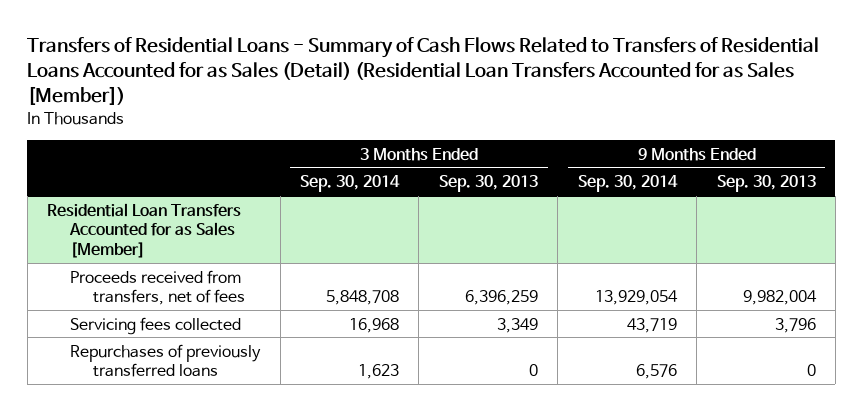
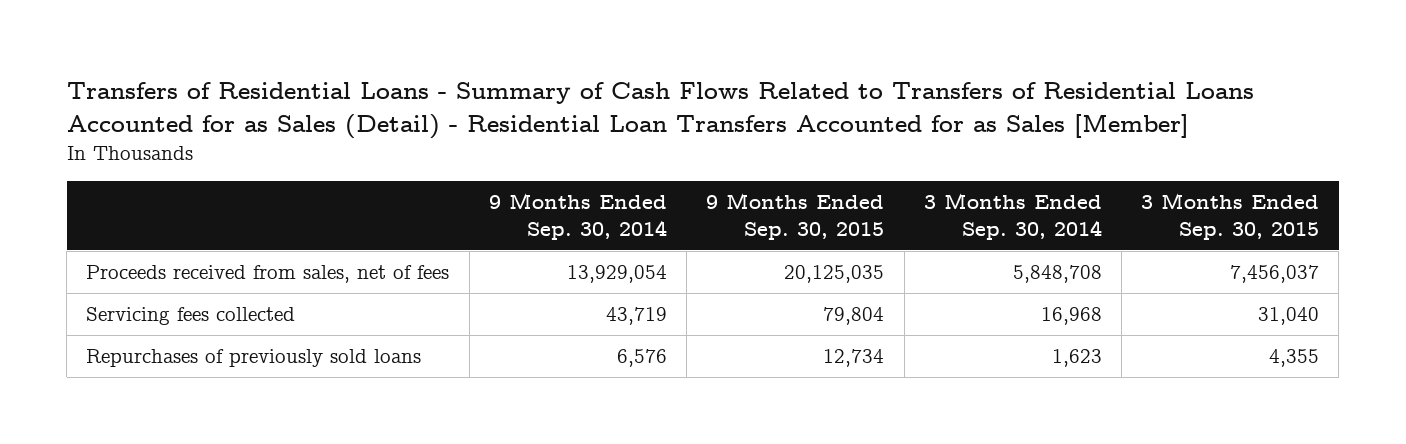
[27,37,820,106] Transfers of Residential Loans - Summary of Cash Flows Related to Transfers of Residential Loans Accounted for as Sales (Detail) (Residential Loan Transfers Accounted for as Sales [Member]) -> [66,82,1254,139] Transfers of Residential Loans - Summary of Cash Flows Related to Transfers of Residential Loans Accounted for as Sales (Detail) - Residential Loan Transfers Accounted for as Sales [Member]
[438,175,538,193] Sep. 30, 2013 -> none
[716,175,816,193] Sep. 30, 2013 -> none
none -> [706,193,885,241] 9 Months Ended Sep. 30, 2015
none -> [1141,193,1320,241] 3 Months Ended Sep. 30, 2015
[47,202,242,259] Residential Loan Transfers Accounted for as Sales [Member] -> none
[70,269,246,306] Proceeds received from transfers, net of fees -> [86,265,450,284] Proceeds received from sales, net of fees
[70,343,262,378] Repurchases of previously transferred loans -> [86,349,422,368] Repurchases of previously sold loans

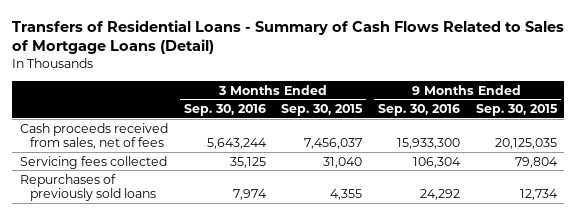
[66,82,1254,139] Transfers of Residential Loans - Summary of Cash Flows Related to Transfers of Residential Loans Accounted for as Sales (Detail) - Residential Loan Transfers Accounted for as Sales [Member] -> [12,19,565,55] Transfers of Residential Loans - Summary of Cash Flows Related to Sales of Mortgage Loans (Detail)
[488,193,667,241] 9 Months Ended Sep. 30, 2014 -> none
[923,193,1102,241] 3 Months Ended Sep. 30, 2014 -> none
none -> [183,104,266,117] Sep. 30, 2016
none -> [378,104,461,117] Sep. 30, 2016
[86,265,450,284] Proceeds received from sales, net of fees -> [20,122,169,150] Cash proceeds received from sales, net of fees

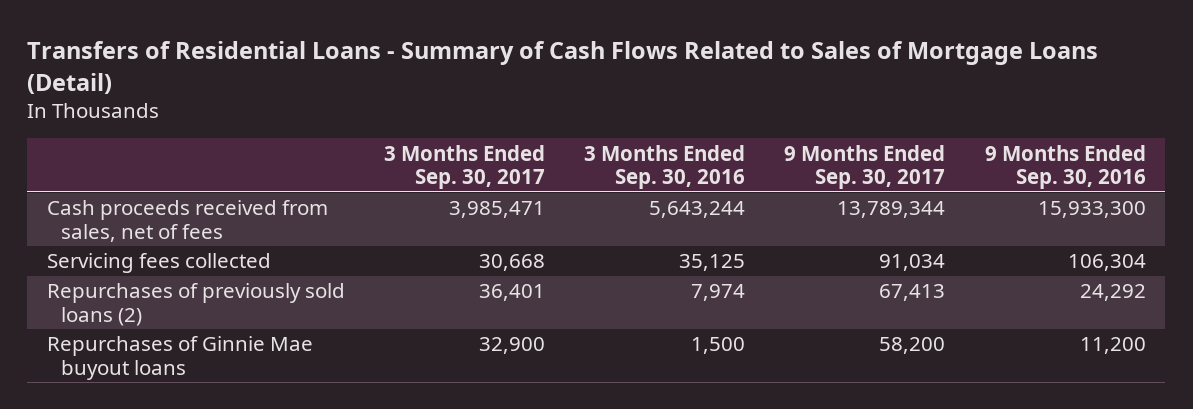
[281,104,364,117] Sep. 30, 2015 -> none
[475,104,558,117] Sep. 30, 2015 -> none
none -> [384,144,546,190] 3 Months Ended Sep. 30, 2017
none -> [784,144,946,190] 9 Months Ended Sep. 30, 2017
[20,173,156,202] Repurchases of previously sold loans -> [46,283,345,326] Repurchases of previously sold loans (2)
none -> [46,336,313,380] Repurchases of Ginnie Mae buyout loans

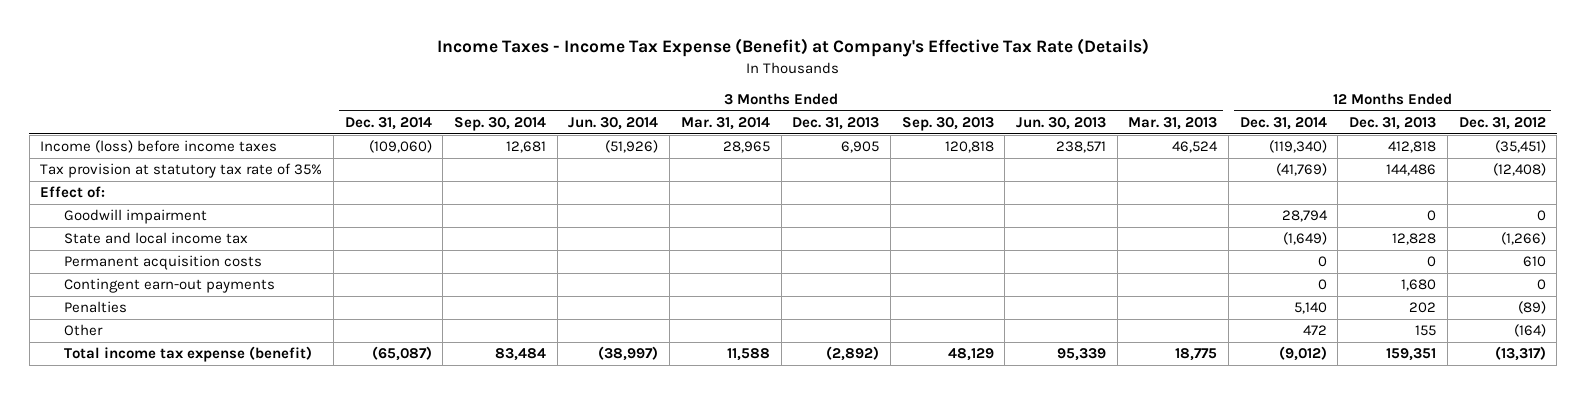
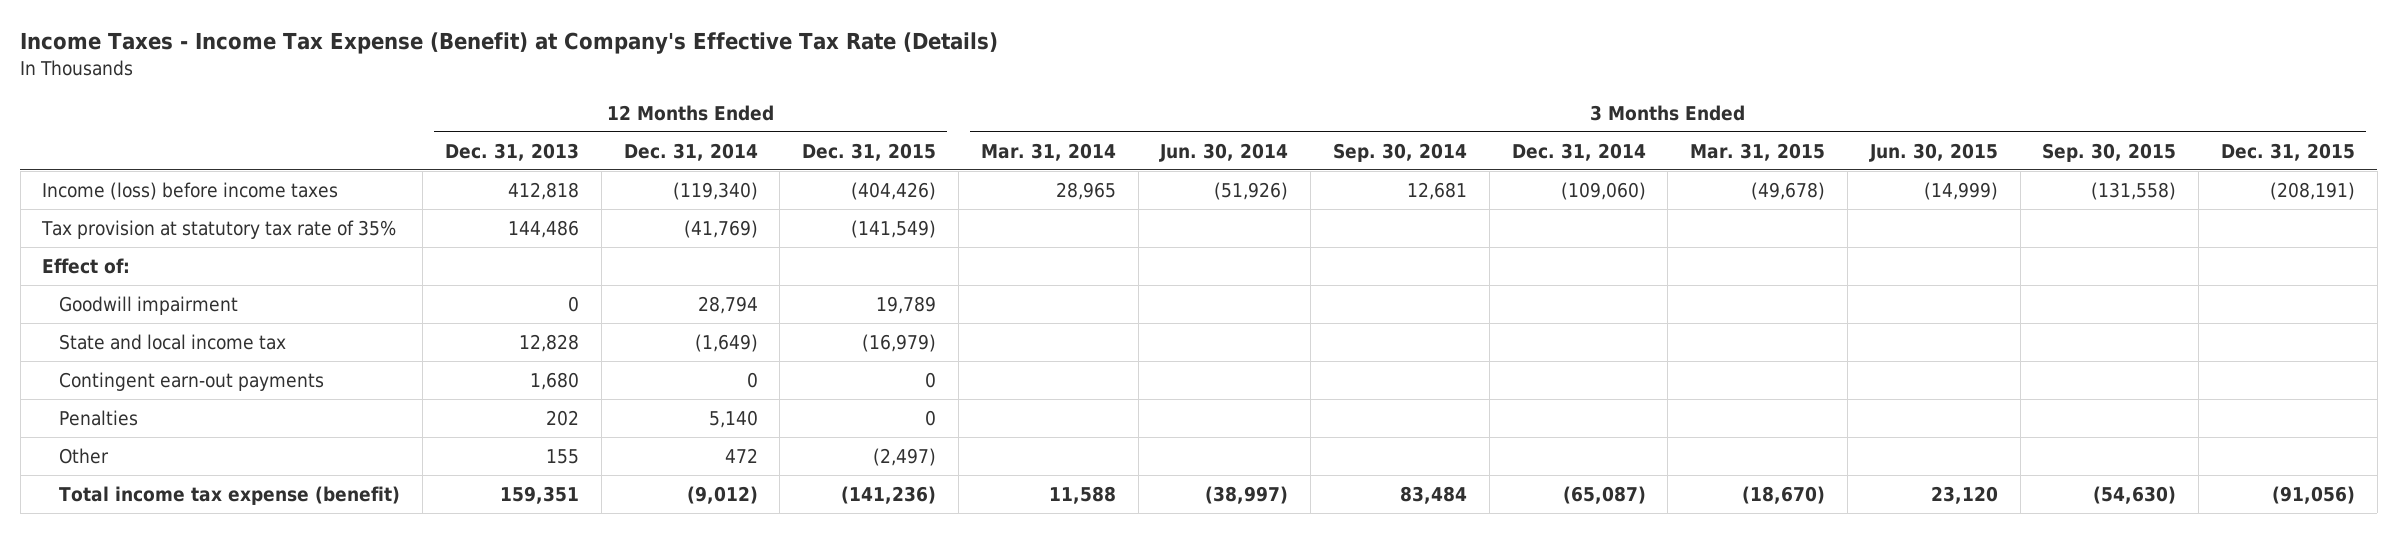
[792,116,880,130] Dec. 31, 2013 -> none
[901,116,994,131] Sep. 30, 2013 -> none
[1016,116,1107,130] Jun. 30, 2013 -> none
[1128,116,1218,130] Mar. 31, 2013 -> none
[1458,116,1546,130] Dec. 31, 2012 -> none
none -> [802,142,937,161] Dec. 31, 2015
none -> [1690,142,1826,161] Mar. 31, 2015
none -> [1868,142,1998,162] Jun. 30, 2015
none -> [2042,142,2177,162] Sep. 30, 2015
none -> [2220,142,2355,161] Dec. 31, 2015
[64,255,263,271] Permanent acquisition costs -> none

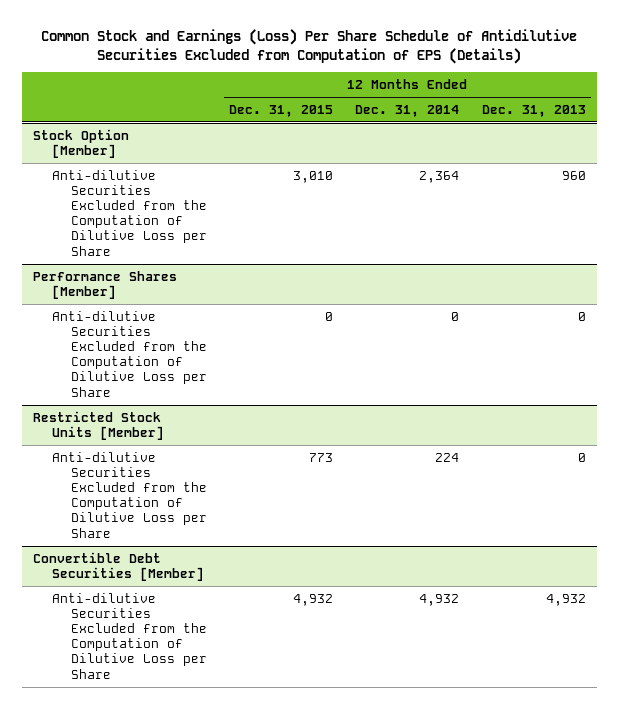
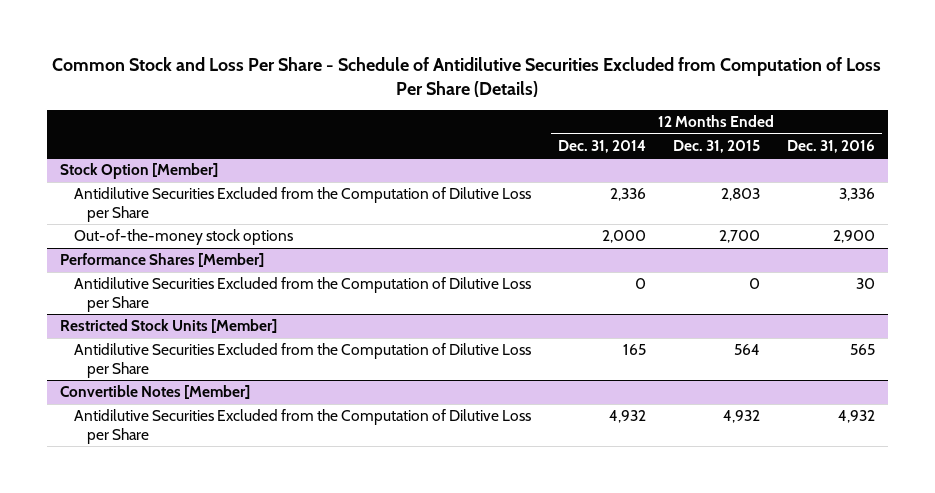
[41,29,578,65] Common Stock and Earnings (Loss) Per Share Schedule of Antidilutive Securities Excluded from Computation of EPS (Details) -> [52,56,882,97] Common Stock and Loss Per Share - Schedule of Antidilutive Securities Excluded from Computation of Loss Per Share (Details)
[481,104,586,117] Dec. 31, 2013 -> none
none -> [786,139,875,153] Dec. 31, 2016
[51,169,207,256] Anti-dilutive Securities Excluded from the Computation of Dilutive Loss per Share -> [73,187,531,222] Antidilutive Securities Excluded from the Computation of Dilutive Loss per Share
[293,170,334,183] 3,010 -> [720,188,760,202] 2,803
[419,170,460,183] 2,364 -> [609,188,646,202] 2,336
none -> [73,229,293,246] Out-of-the-money stock options
[51,310,207,397] Anti-dilutive Securities Excluded from the Computation of Dilutive Loss per Share -> [73,277,531,312] Antidilutive Securities Excluded from the Computation of Dilutive Loss per Share
[51,451,207,538] Anti-dilutive Securities Excluded from the Computation of Dilutive Loss per Share -> [73,343,531,378] Antidilutive Securities Excluded from the Computation of Dilutive Loss per Share
[309,452,334,462] 773 -> [733,344,760,356] 564
[435,452,460,462] 224 -> [622,344,646,356] 165
[33,551,204,581] Convertible Debt Securities [Member] -> [60,385,251,400] Convertible Notes [Member]
[51,592,207,679] Anti-dilutive Securities Excluded from the Computation of Dilutive Loss per Share -> [73,409,531,444] Antidilutive Securities Excluded from the Computation of Dilutive Loss per Share

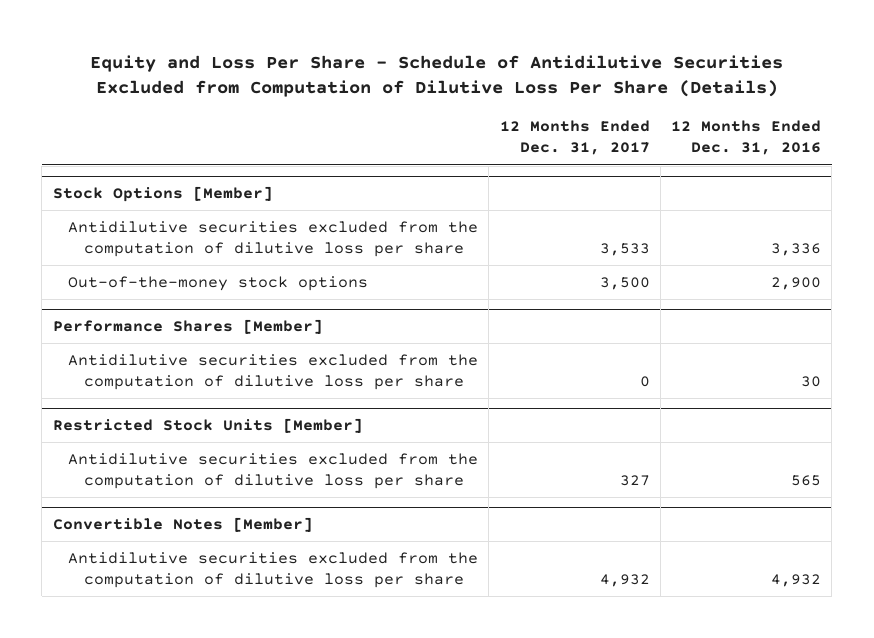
[52,56,882,97] Common Stock and Loss Per Share - Schedule of Antidilutive Securities Excluded from Computation of Loss Per Share (Details) -> [89,54,783,98] Equity and Loss Per Share - Schedule of Antidilutive Securities Excluded from Computation of Dilutive Loss Per Share (Details)
[557,139,646,153] Dec. 31, 2014 -> none
[672,139,760,153] Dec. 31, 2015 -> none
none -> [499,120,650,156] 12 Months Ended Dec. 31, 2017
[60,163,219,180] Stock Option [Member] -> [52,186,273,203] Stock Options [Member]
[73,187,531,222] Antidilutive Securities Excluded from the Computation of Dilutive Loss per Share -> [68,220,479,257] Antidilutive securities excluded from the computation of dilutive loss per share
[73,277,531,312] Antidilutive Securities Excluded from the Computation of Dilutive Loss per Share -> [68,353,479,390] Antidilutive securities excluded from the computation of dilutive loss per share
[73,343,531,378] Antidilutive Securities Excluded from the Computation of Dilutive Loss per Share -> [68,452,479,489] Antidilutive securities excluded from the computation of dilutive loss per share
[73,409,531,444] Antidilutive Securities Excluded from the Computation of Dilutive Loss per Share -> [68,551,479,588] Antidilutive securities excluded from the computation of dilutive loss per share

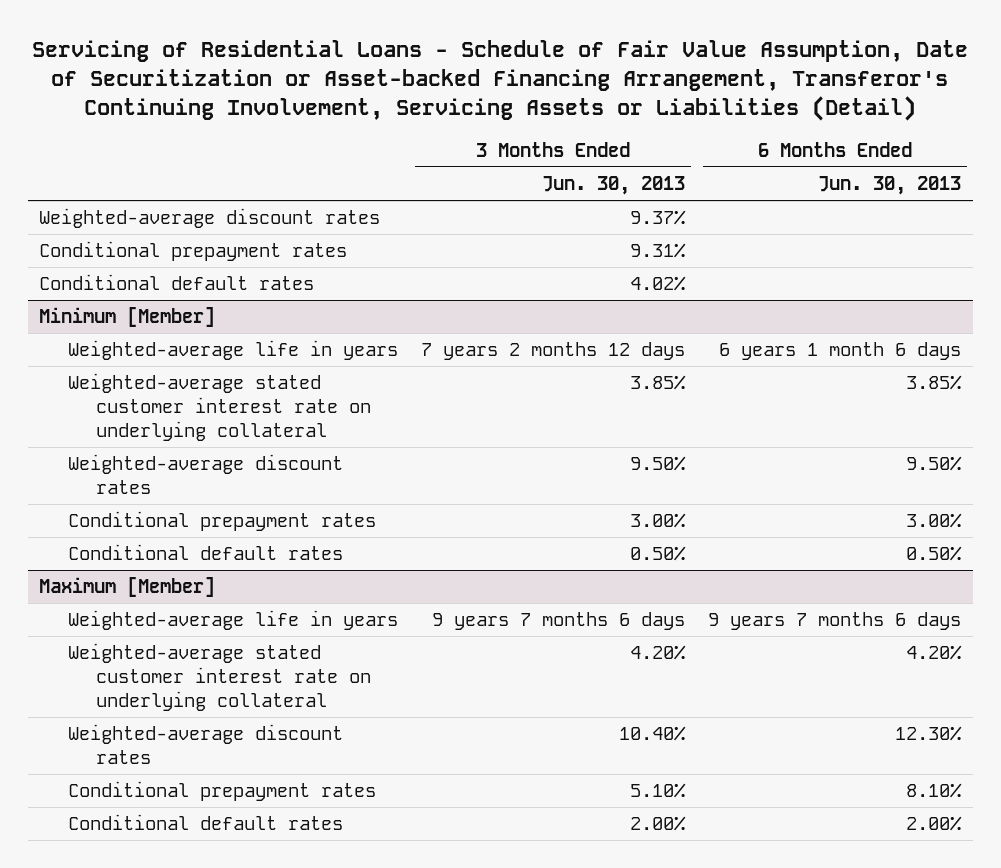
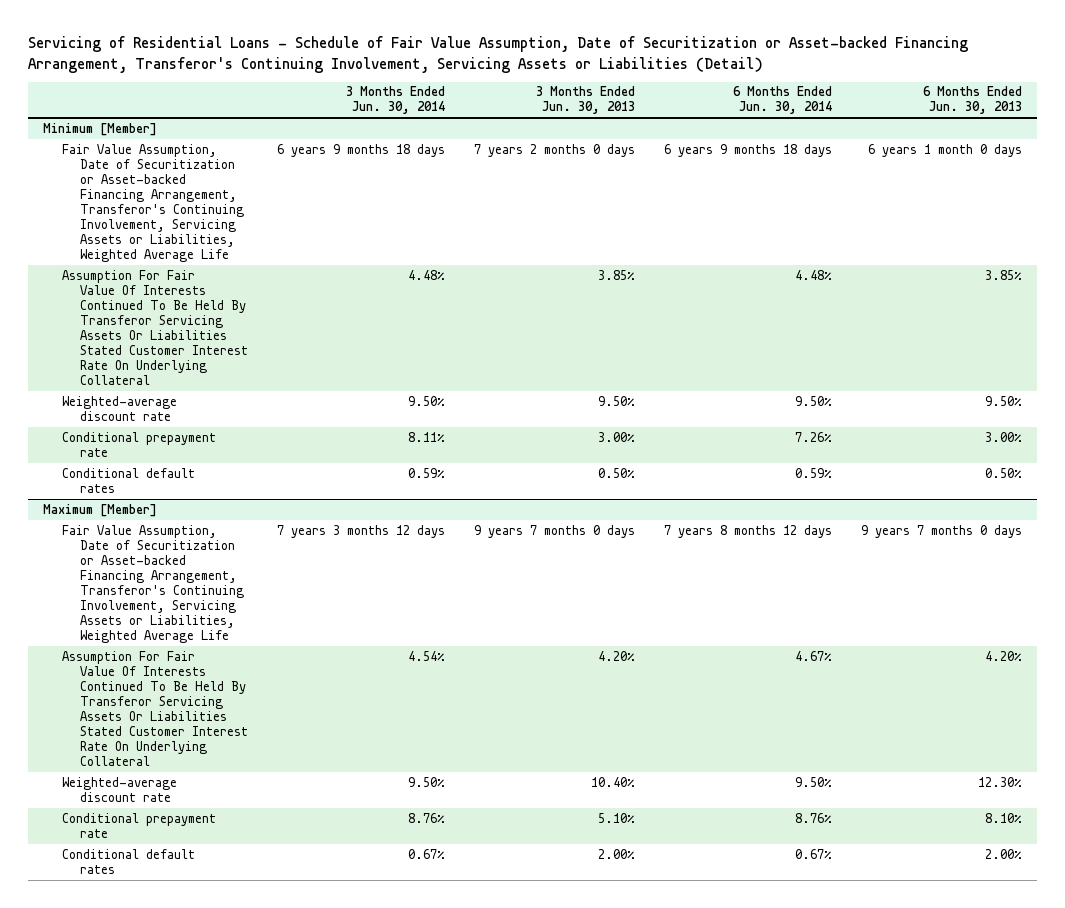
none -> [346,86,446,115] 3 Months Ended Jun. 30, 2014
none -> [733,86,833,115] 6 Months Ended Jun. 30, 2014
[39,208,381,229] Weighted-average discount rates -> none
[39,241,348,262] Conditional prepayment rates -> none
[39,274,315,291] Conditional default rates -> none
[67,340,398,361] Weighted-average life in years -> none
none -> [61,143,245,262] Fair Value Assumption, Date of Securitization or Asset-backed Financing Arrangement, Transferor's Continuing Involvement, Servicing Assets or Liabilities, Weighted Average Life
[67,373,372,441] Weighted-average stated customer interest rate on underlying collateral -> [61,269,249,385] Assumption For Fair Value Of Interests Continued To Be Held By Transferor Servicing Assets Or Liabilities Stated Customer Interest Rate On Underlying Collateral
[67,454,343,494] Weighted-average discount rates -> [61,395,177,421] Weighted-average discount rate
[67,511,376,532] Conditional prepayment rates -> [61,431,216,457] Conditional prepayment rate
[67,610,398,631] Weighted-average life in years -> none
none -> [61,524,245,643] Fair Value Assumption, Date of Securitization or Asset-backed Financing Arrangement, Transferor's Continuing Involvement, Servicing Assets or Liabilities, Weighted Average Life
[67,643,372,711] Weighted-average stated customer interest rate on underlying collateral -> [61,650,249,766] Assumption For Fair Value Of Interests Continued To Be Held By Transferor Servicing Assets Or Liabilities Stated Customer Interest Rate On Underlying Collateral
[67,724,343,764] Weighted-average discount rates -> [61,776,177,802] Weighted-average discount rate
[67,781,376,802] Conditional prepayment rates -> [61,812,216,838] Conditional prepayment rate

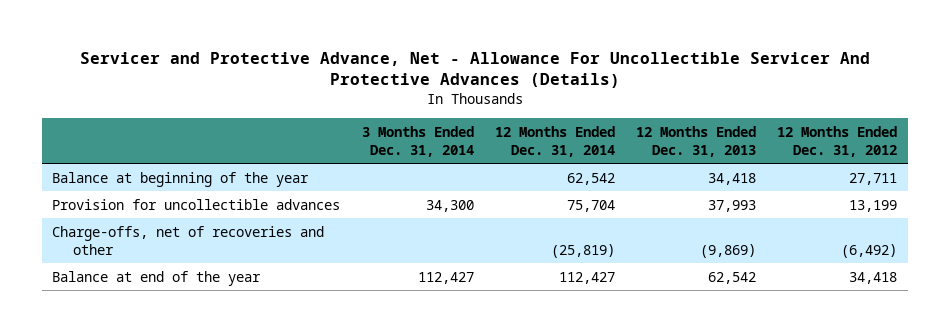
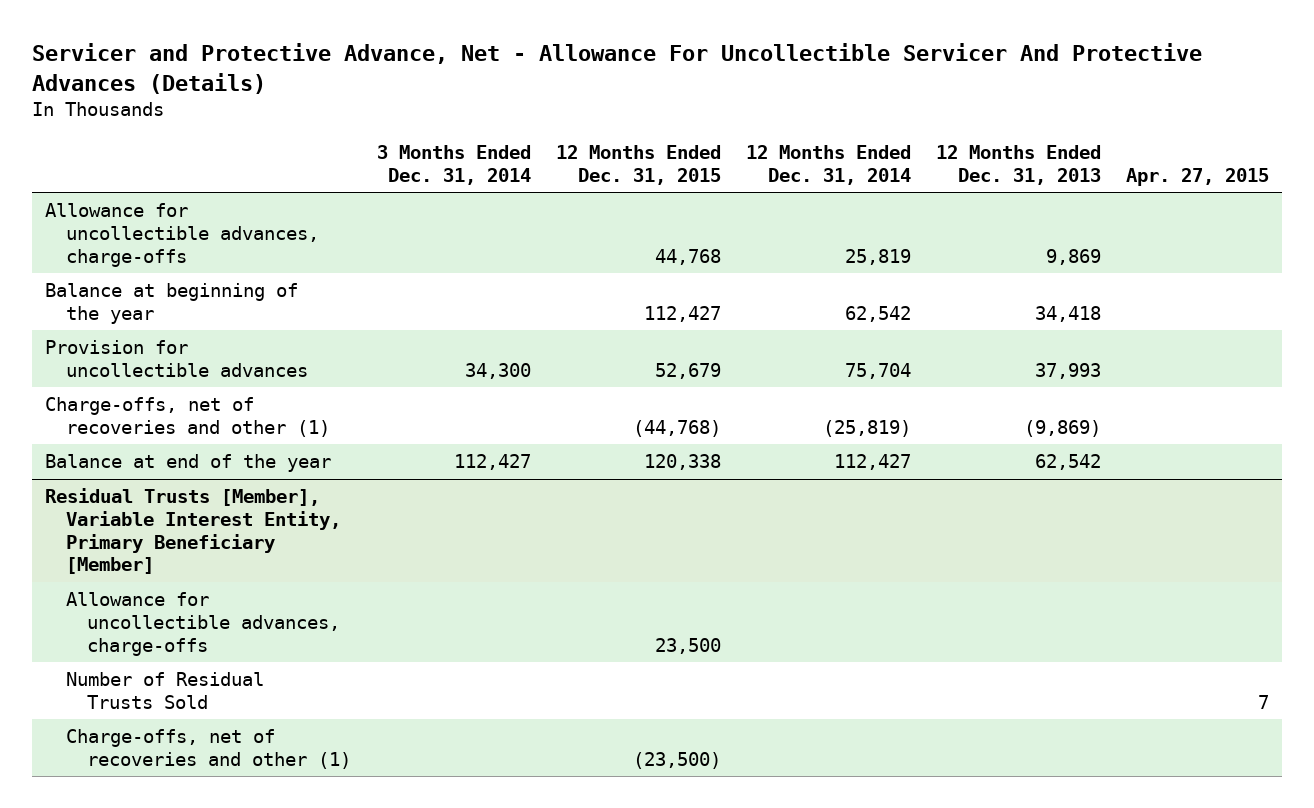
[777,125,898,157] 12 Months Ended Dec. 31, 2012 -> none
none -> [555,145,721,185] 12 Months Ended Dec. 31, 2015
none -> [1125,167,1269,186] Apr. 27, 2015
none -> [44,203,319,267] Allowance for uncollectible advances, charge-offs
[52,225,325,255] Charge-offs, net of recoveries and other -> [44,397,330,437] Charge-offs, net of recoveries and other (1)
none -> [44,488,341,575] Residual Trusts [Member], Variable Interest Entity, Primary Beneficiary [Member]
none -> [65,592,341,656] Allowance for uncollectible advances, charge-offs
none -> [65,672,264,709] Number of Residual Trusts Sold
none -> [65,729,352,769] Charge-offs, net of recoveries and other (1)

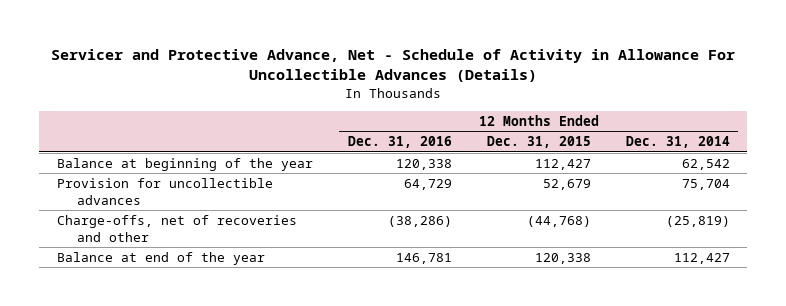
[31,43,1202,94] Servicer and Protective Advance, Net - Allowance For Uncollectible Servicer And Protective Advances (Details) -> [51,48,736,83] Servicer and Protective Advance, Net - Schedule of Activity in Allowance For Uncollectible Advances (Details)
[376,145,531,185] 3 Months Ended Dec. 31, 2014 -> none
[935,145,1101,185] 12 Months Ended Dec. 31, 2013 -> none
[1125,167,1269,186] Apr. 27, 2015 -> none
none -> [347,136,452,149] Dec. 31, 2016
[44,203,319,267] Allowance for uncollectible advances, charge-offs -> none
[44,397,330,437] Charge-offs, net of recoveries and other (1) -> [56,214,297,242] Charge-offs, net of recoveries and other
[44,488,341,575] Residual Trusts [Member], Variable Interest Entity, Primary Beneficiary [Member] -> none
[65,592,341,656] Allowance for uncollectible advances, charge-offs -> none
[65,672,264,709] Number of Residual Trusts Sold -> none
[65,729,352,769] Charge-offs, net of recoveries and other (1) -> none

